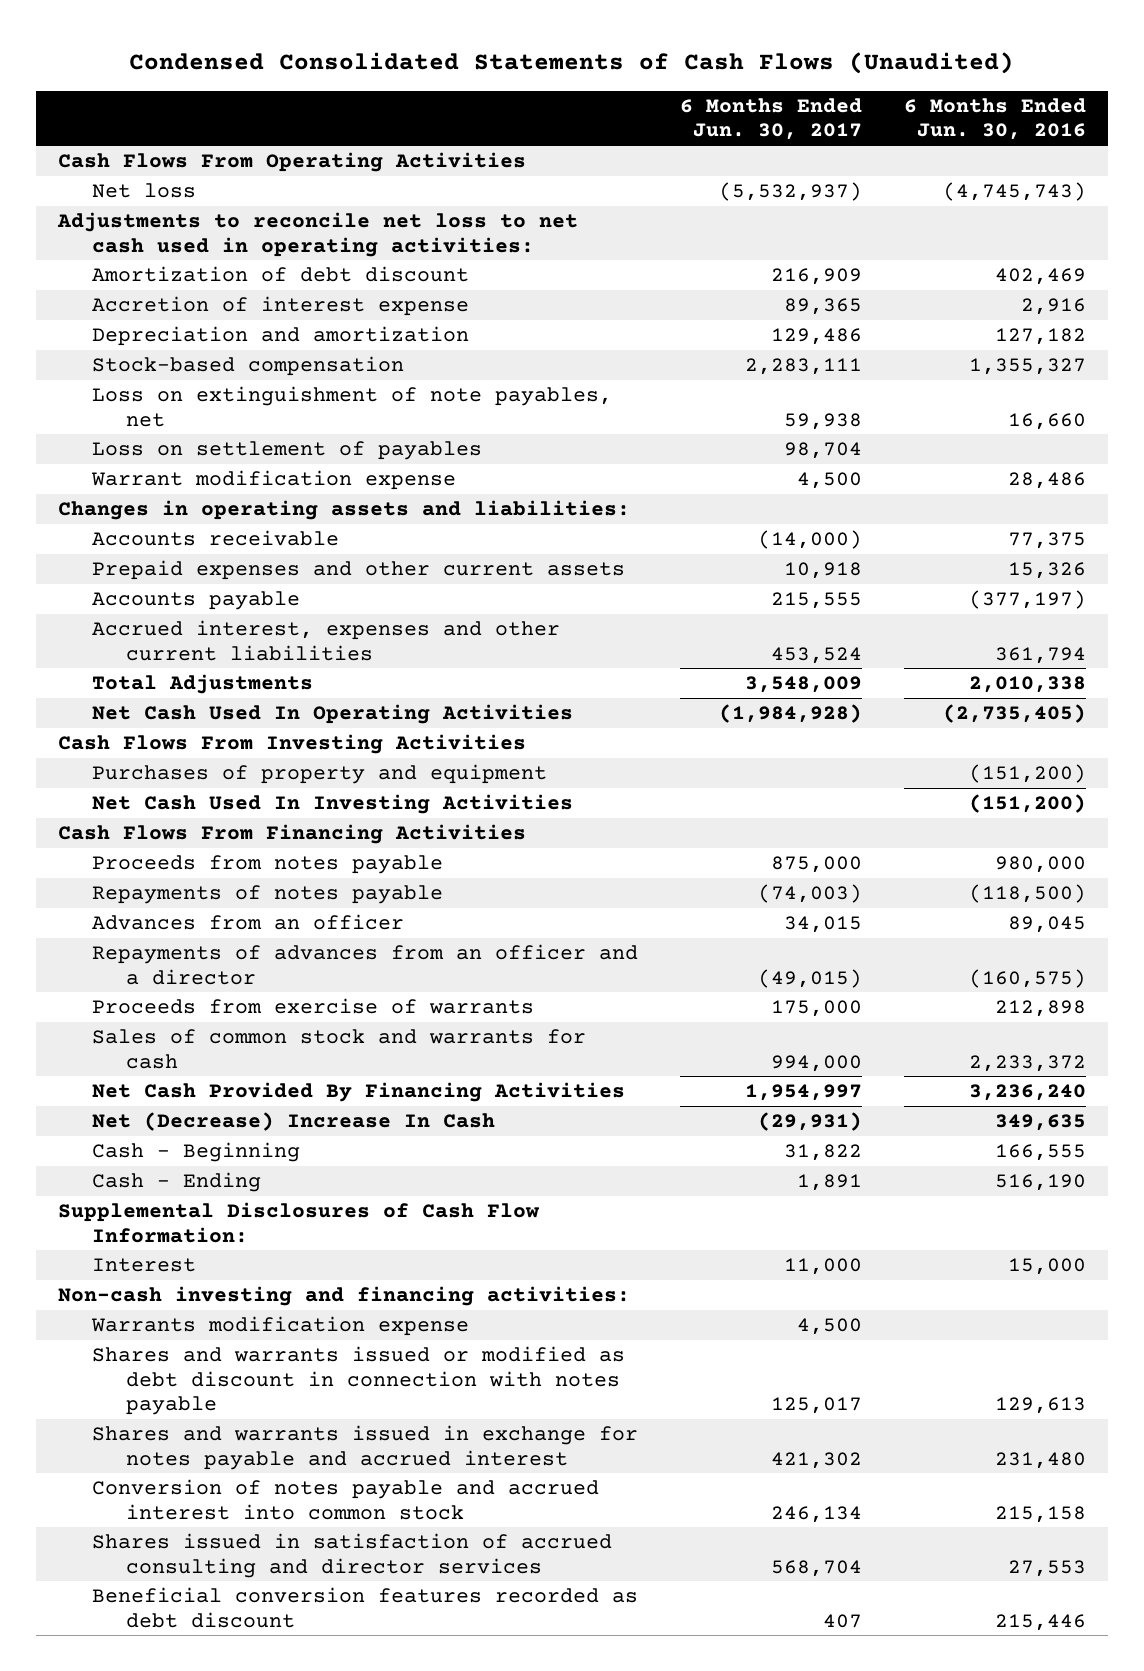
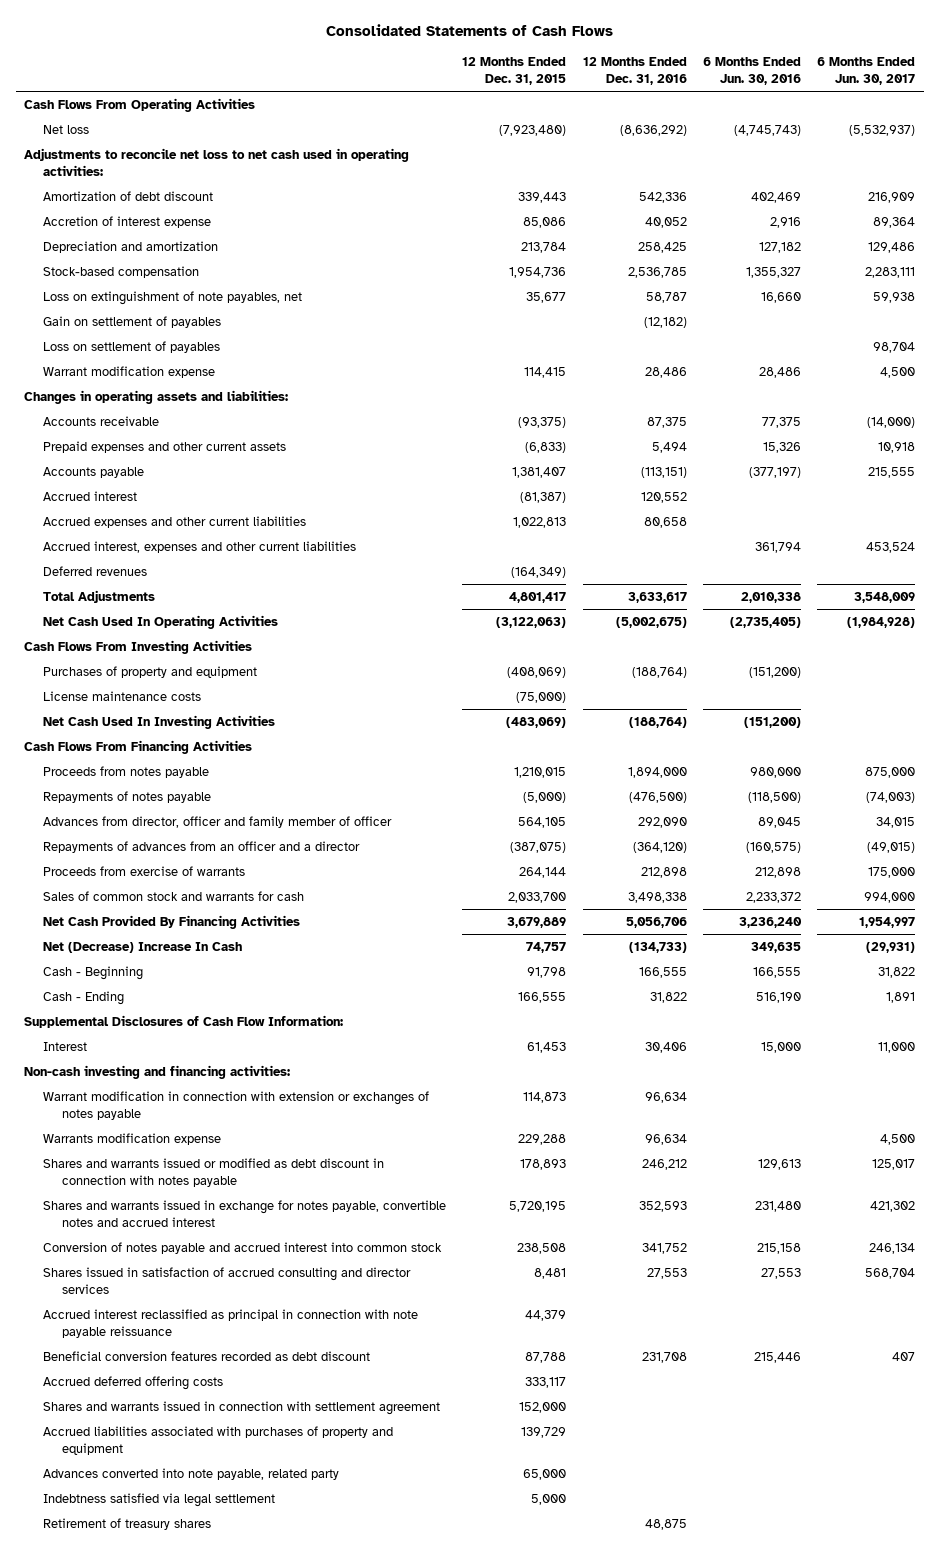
[128,52,1014,75] Condensed Consolidated Statements of Cash Flows (Unaudited) -> [325,24,613,37] Consolidated Statements of Cash Flows
none -> [462,57,567,85] 12 Months Ended Dec. 31, 2015
none -> [582,57,687,85] 12 Months Ended Dec. 31, 2016
[783,298,862,316] 89,365 -> [873,217,916,229] 89,364
none -> [43,316,222,329] Gain on settlement of payables
none -> [43,491,138,502] Accrued interest
none -> [43,516,307,529] Accrued expenses and other current liabilities
none -> [43,566,148,577] Deferred revenues
none -> [43,691,202,702] License maintenance costs
[91,914,404,931] Advances from an officer -> [43,816,393,829] Advances from director, officer and family member of officer
none -> [43,1091,430,1120] Warrant modification in connection with extension or exchanges of notes payable
[91,1425,638,1470] Shares and warrants issued in exchange for notes payable and accrued interest -> [43,1200,447,1227] Shares and warrants issued in exchange for notes payable, convertible notes and accrued interest
none -> [43,1309,419,1338] Accrued interest reclassified as principal in connection with note payable reissuance
none -> [43,1376,224,1391] Accrued deferred offering costs
none -> [43,1401,441,1416] Shares and warrants issued in connection with settlement agreement
none -> [43,1426,394,1455] Accrued liabilities associated with purchases of property and equipment
none -> [43,1468,340,1481] Advances converted into note payable, related party
none -> [43,1493,276,1508] Indebtness satisfied via legal settlement
none -> [43,1518,212,1531] Retirement of treasury shares

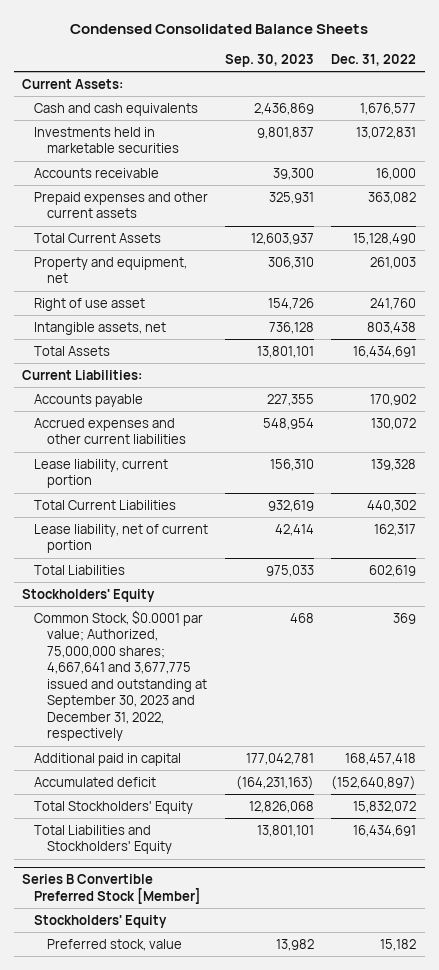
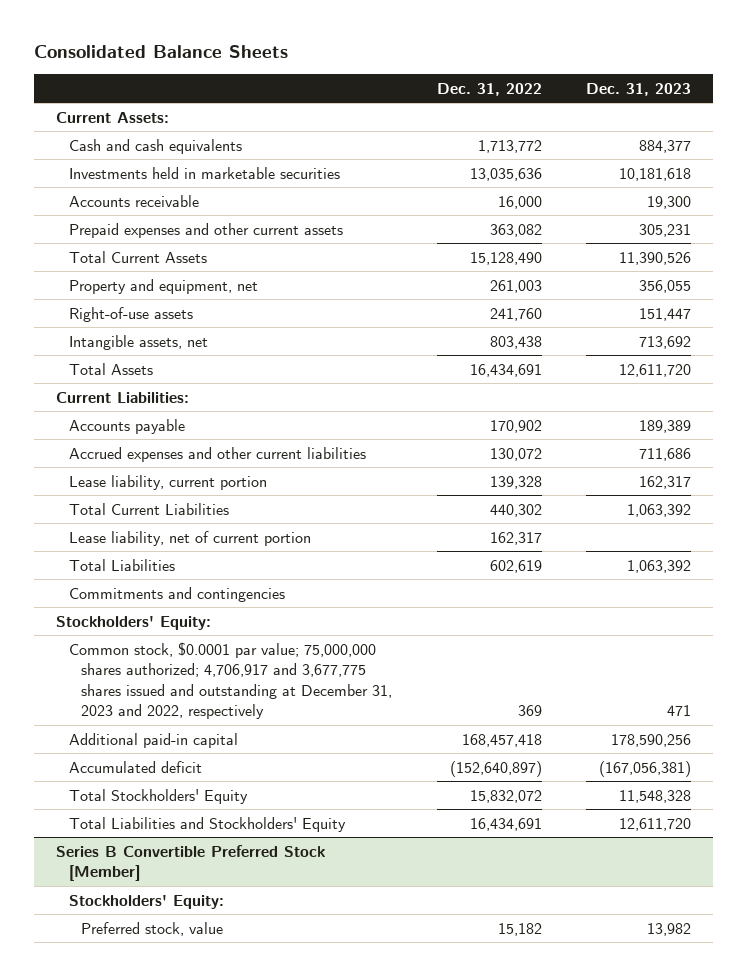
[70,24,369,35] Condensed Consolidated Balance Sheets -> [33,45,288,59] Consolidated Balance Sheets
[225,54,315,68] Sep. 30, 2023 -> none
none -> [586,83,692,97] Dec. 31, 2023
[360,102,417,115] 1,676,577 -> [477,139,542,153] 1,713,772
[356,126,417,139] 13,072,831 -> [469,167,542,181] 13,035,636
[34,297,146,311] Right of use asset -> [68,306,193,322] Right-of-use assets
none -> [68,586,285,602] Commitments and contingencies
[22,588,156,602] Stockholders' Equity -> [55,615,211,630] Stockholders' Equity:
[34,609,207,742] Common Stock, $0.0001 par value; Authorized, 75,000,000 shares; 4,667,641 and 3,677,775 issued and outstanding at September 30, 2023 and December 31, 2022, respectively -> [68,641,393,720] Common stock, $0.0001 par value; 75,000,000 shares authorized; 4,706,917 and 3,677,775 shares issued and outstanding at December 31, 2023 and 2022, respectively
[34,752,182,766] Additional paid in capital -> [68,732,238,748] Additional paid-in capital
[34,914,168,928] Stockholders' Equity -> [68,894,224,909] Stockholders' Equity:

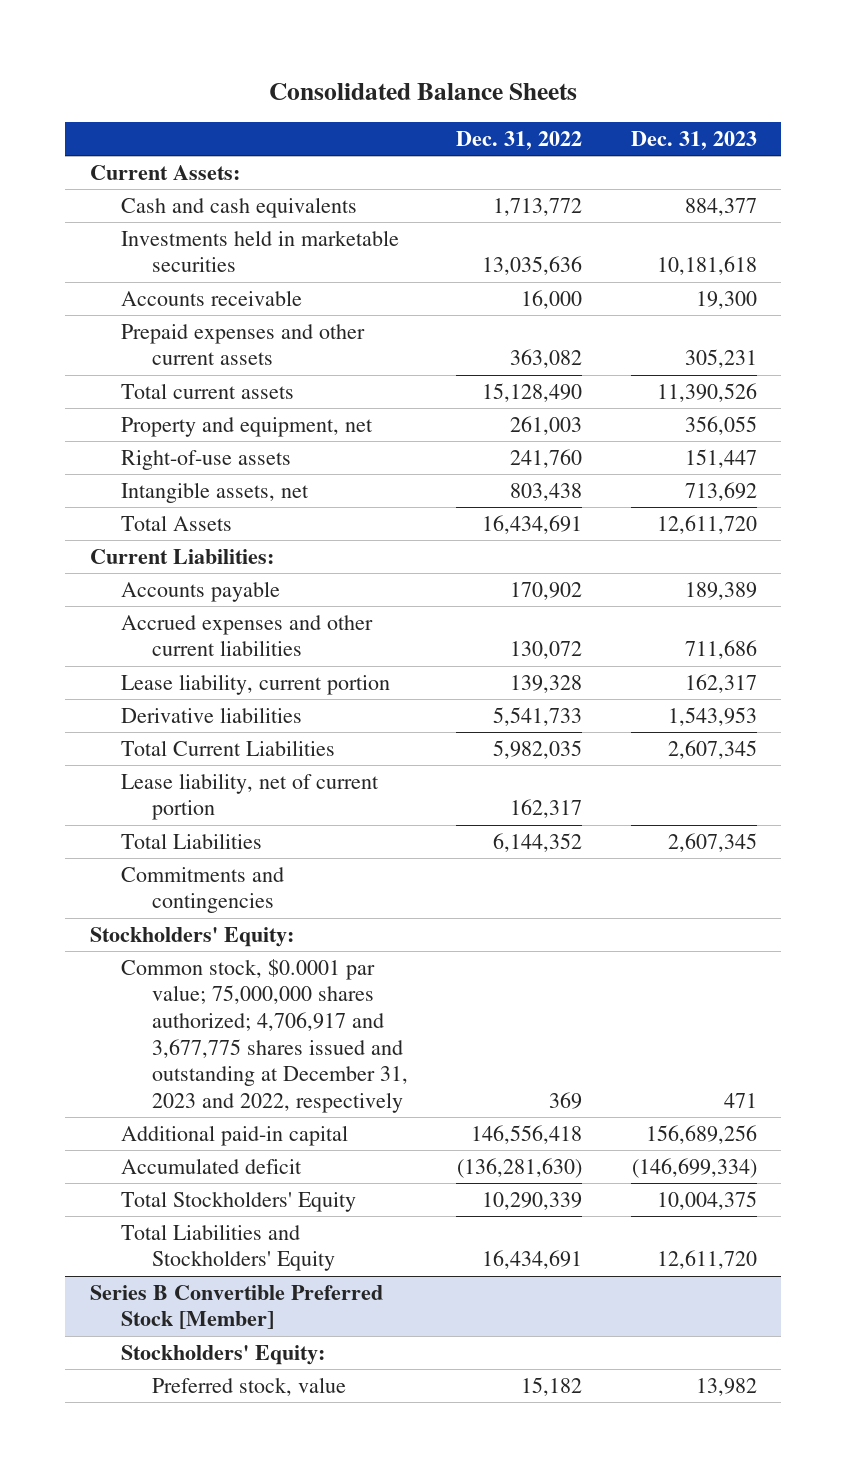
[68,250,207,263] Total Current Assets -> [120,382,294,399] Total current assets
none -> [120,706,302,723] Derivative liabilities
[489,503,542,517] 440,302 -> [493,739,583,759] 5,982,035
[627,503,692,517] 1,063,392 -> [667,739,757,759] 2,607,345
[489,559,542,573] 602,619 -> [493,832,583,852] 6,144,352
[627,559,692,573] 1,063,392 -> [667,832,757,852] 2,607,345
[461,733,542,747] 168,457,418 -> [471,1124,583,1144] 146,556,418
[611,733,692,747] 178,590,256 -> [645,1124,757,1144] 156,689,256
[449,760,542,777] (152,640,897) -> [457,1157,583,1178] (136,281,630)
[599,760,692,777] (167,056,381) -> [631,1157,757,1178] (146,699,334)
[469,789,542,803] 15,832,072 -> [482,1191,583,1210] 10,290,339
[619,789,692,803] 11,548,328 -> [656,1190,757,1210] 10,004,375

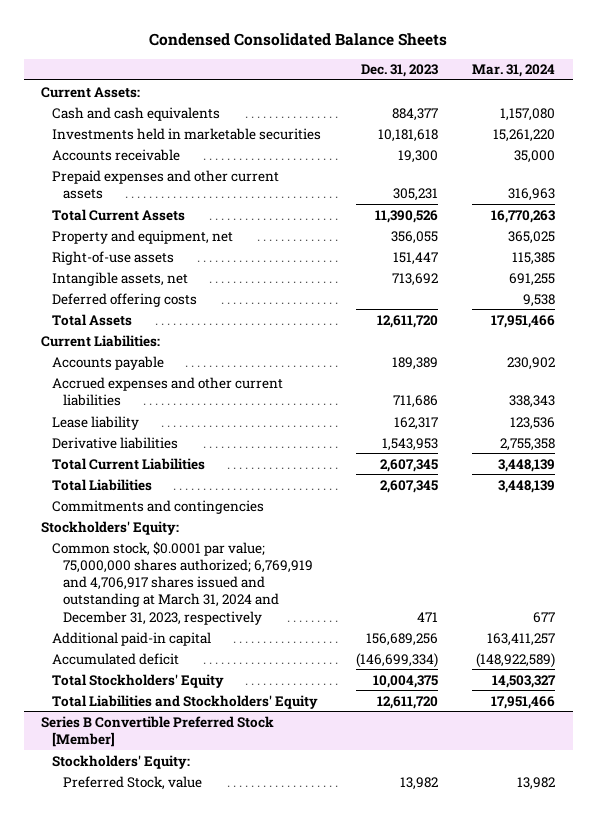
[269,82,578,100] Consolidated Balance Sheets -> [149,32,448,46] Condensed Consolidated Balance Sheets
[456,131,583,151] Dec. 31, 2022 -> none
none -> [472,64,556,78] Mar. 31, 2024
[120,382,294,399] Total current assets -> [52,208,186,221] Total Current Assets
none -> [52,292,198,307] Deferred offering costs
[120,673,390,695] Lease liability, current portion -> [52,415,140,430] Lease liability
[120,772,379,821] Lease liability, net of current portion -> none
[120,958,409,1113] Common stock, $0.0001 par value; 75,000,000 shares authorized; 4,706,917 and 3,677,775 shares issued and outstanding at December 31, 2023 and 2022, respectively -> [52,540,314,625] Common stock, $0.0001 par value; 75,000,000 shares authorized; 6,769,919 and 4,706,917 shares issued and outstanding at March 31, 2024 and December 31, 2023, respectively
[152,1376,347,1396] Preferred stock, value -> [63,775,203,790] Preferred Stock, value

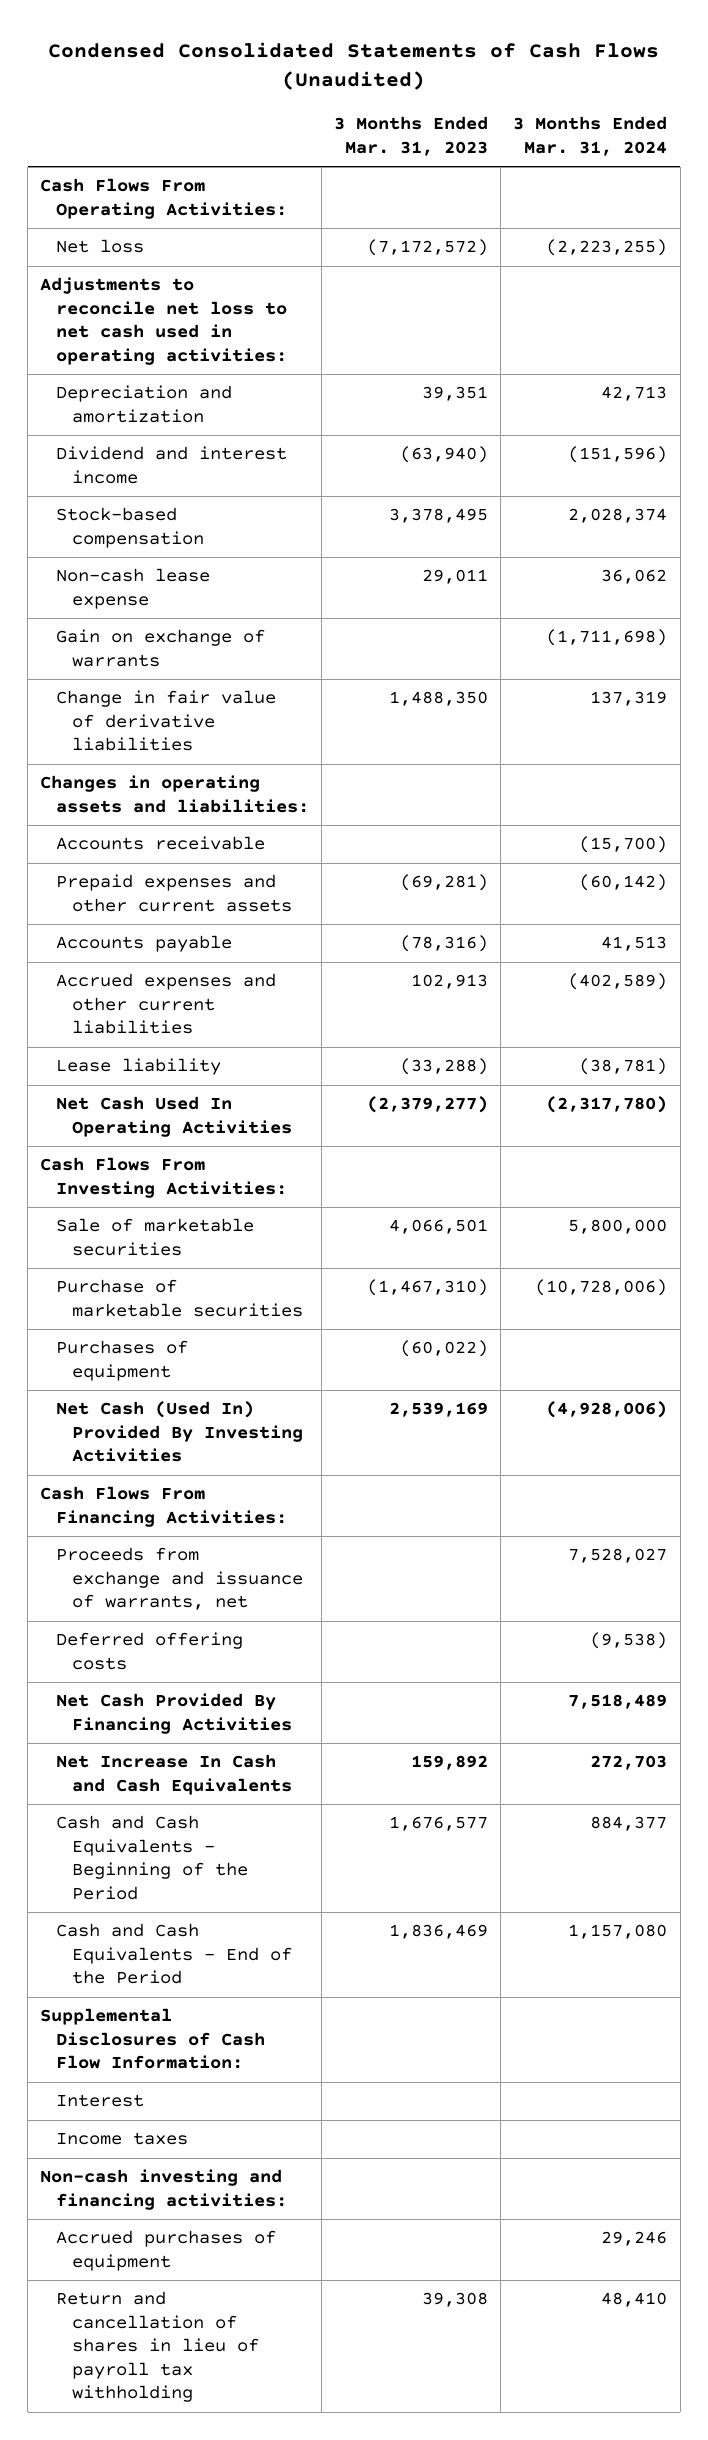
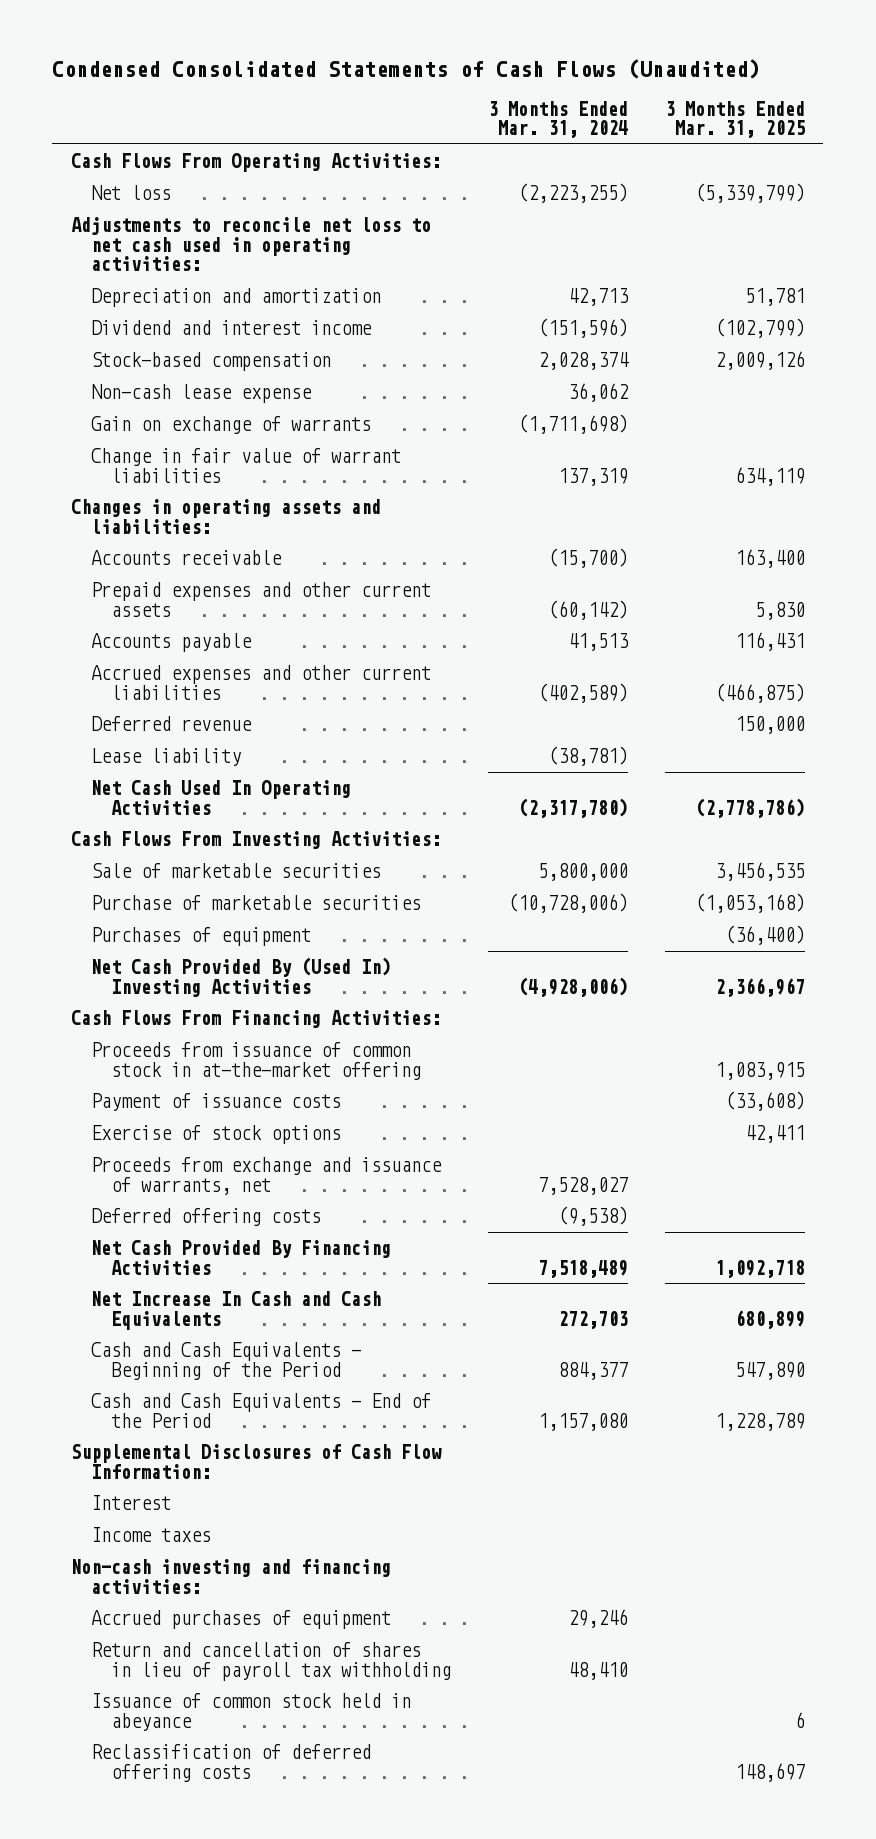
[334,116,489,156] 3 Months Ended Mar. 31, 2023 -> none
none -> [664,100,805,139] 3 Months Ended Mar. 31, 2025
[56,690,277,752] Change in fair value of derivative liabilities -> [90,448,401,483] Change in fair value of warrant liabilities
none -> [90,716,252,732] Deferred revenue
[56,1401,303,1463] Net Cash (Used In) Provided By Investing Activities -> [90,957,391,997] Net Cash Provided By (Used In) Investing Activities
none -> [90,1042,421,1080] Proceeds from issuance of common stock in at-the-market offering
none -> [90,1093,341,1112] Payment of issuance costs
none -> [90,1125,341,1145] Exercise of stock options
none -> [90,1693,411,1731] Issuance of common stock held in abeyance
none -> [90,1744,371,1782] Reclassification of deferred offering costs

